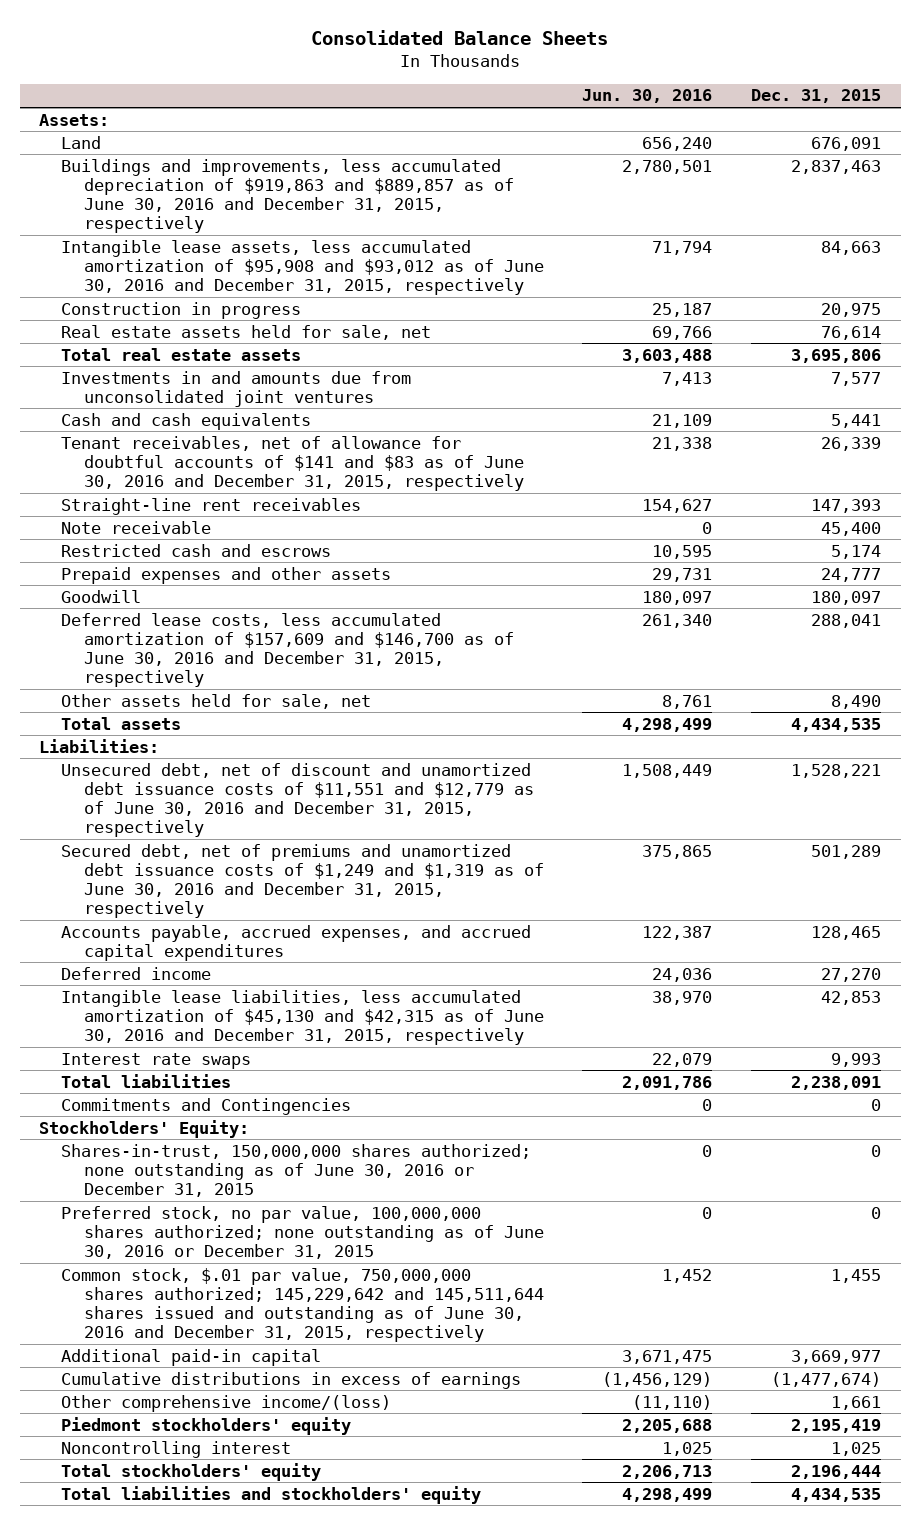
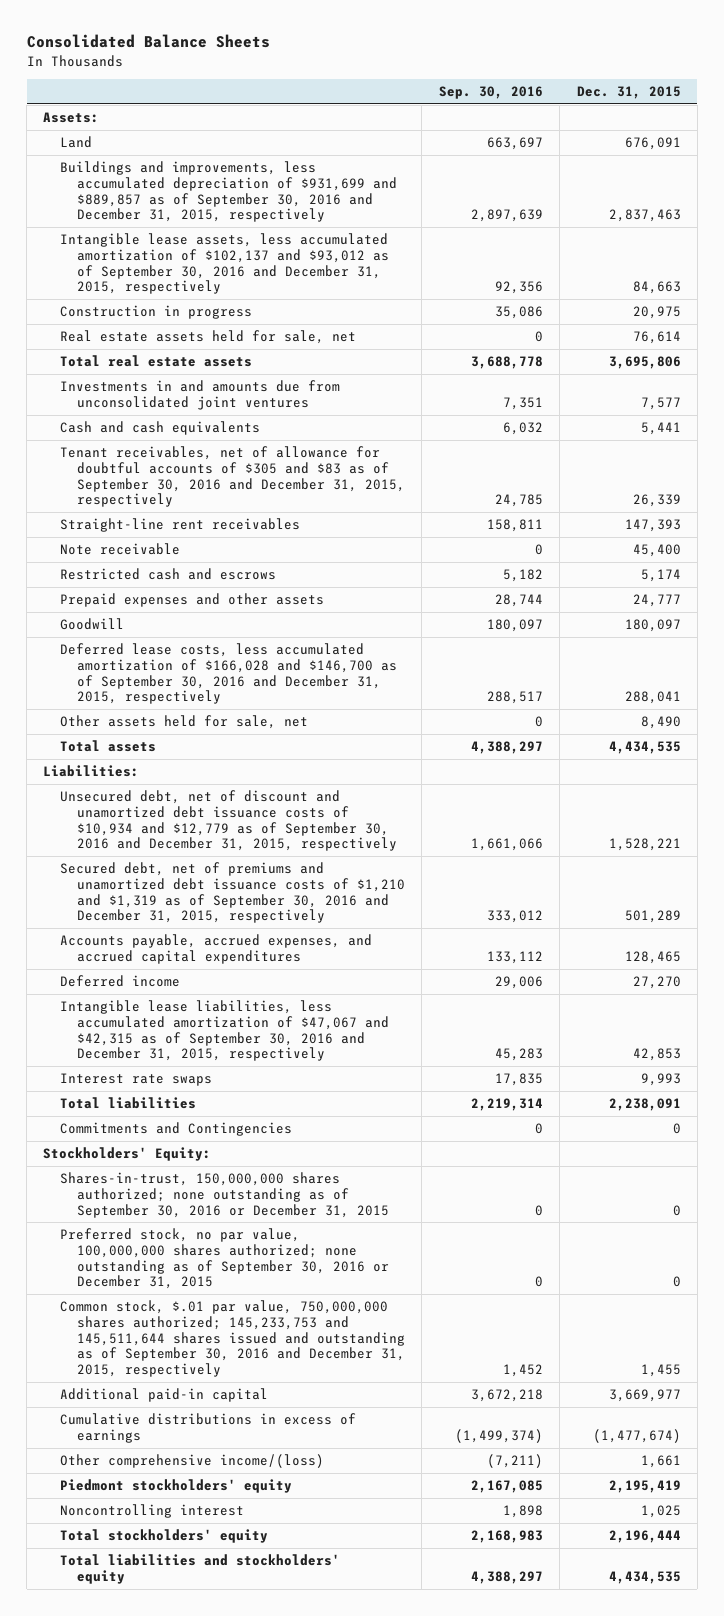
[582,89,713,104] Jun. 30, 2016 -> none
none -> [438,86,543,100] Sep. 30, 2016
[61,158,514,234] Buildings and improvements, less accumulated depreciation of $919,863 and $889,857 as of June 30, 2016 and December 31, 2015, respectively -> [60,161,398,223] Buildings and improvements, less accumulated depreciation of $931,699 and $889,857 as of September 30, 2016 and December 31, 2015, respectively
[61,239,544,296] Intangible lease assets, less accumulated amortization of $95,908 and $93,012 as of June 30, 2016 and December 31, 2015, respectively -> [60,233,390,295] Intangible lease assets, less accumulated amortization of $102,137 and $93,012 as of September 30, 2016 and December 31, 2015, respectively
[61,435,524,492] Tenant receivables, net of allowance for doubtful accounts of $141 and $83 as of June 30, 2016 and December 31, 2015, respectively -> [60,446,406,508] Tenant receivables, net of allowance for doubtful accounts of $305 and $83 as of September 30, 2016 and December 31, 2015, respectively
[61,612,514,688] Deferred lease costs, less accumulated amortization of $157,609 and $146,700 as of June 30, 2016 and December 31, 2015, respectively -> [60,643,398,705] Deferred lease costs, less accumulated amortization of $166,028 and $146,700 as of September 30, 2016 and December 31, 2015, respectively
[61,762,534,838] Unsecured debt, net of discount and unamortized debt issuance costs of $11,551 and $12,779 as of June 30, 2016 and December 31, 2015, respectively -> [60,790,398,852] Unsecured debt, net of discount and unamortized debt issuance costs of $10,934 and $12,779 as of September 30, 2016 and December 31, 2015, respectively
[61,843,544,919] Secured debt, net of premiums and unamortized debt issuance costs of $1,249 and $1,319 as of June 30, 2016 and December 31, 2015, respectively -> [60,862,406,924] Secured debt, net of premiums and unamortized debt issuance costs of $1,210 and $1,319 as of September 30, 2016 and December 31, 2015, respectively
[61,989,544,1046] Intangible lease liabilities, less accumulated amortization of $45,130 and $42,315 as of June 30, 2016 and December 31, 2015, respectively -> [60,1000,390,1062] Intangible lease liabilities, less accumulated amortization of $47,067 and $42,315 as of September 30, 2016 and December 31, 2015, respectively
[61,1143,532,1198] Shares-in-trust, 150,000,000 shares authorized; none outstanding as of June 30, 2016 or December 31, 2015 -> [60,1172,390,1218] Shares-in-trust, 150,000,000 shares authorized; none outstanding as of September 30, 2016 or December 31, 2015
[61,1205,544,1260] Preferred stock, no par value, 100,000,000 shares authorized; none outstanding as of June 30, 2016 or December 31, 2015 -> [60,1228,390,1290] Preferred stock, no par value, 100,000,000 shares authorized; none outstanding as of September 30, 2016 or December 31, 2015
[61,1267,544,1343] Common stock, $.01 par value, 750,000,000 shares authorized; 145,229,642 and 145,511,644 shares issued and outstanding as of June 30, 2016 and December 31, 2015, respectively -> [60,1300,406,1378] Common stock, $.01 par value, 750,000,000 shares authorized; 145,233,753 and 145,511,644 shares issued and outstanding as of September 30, 2016 and December 31, 2015, respectively

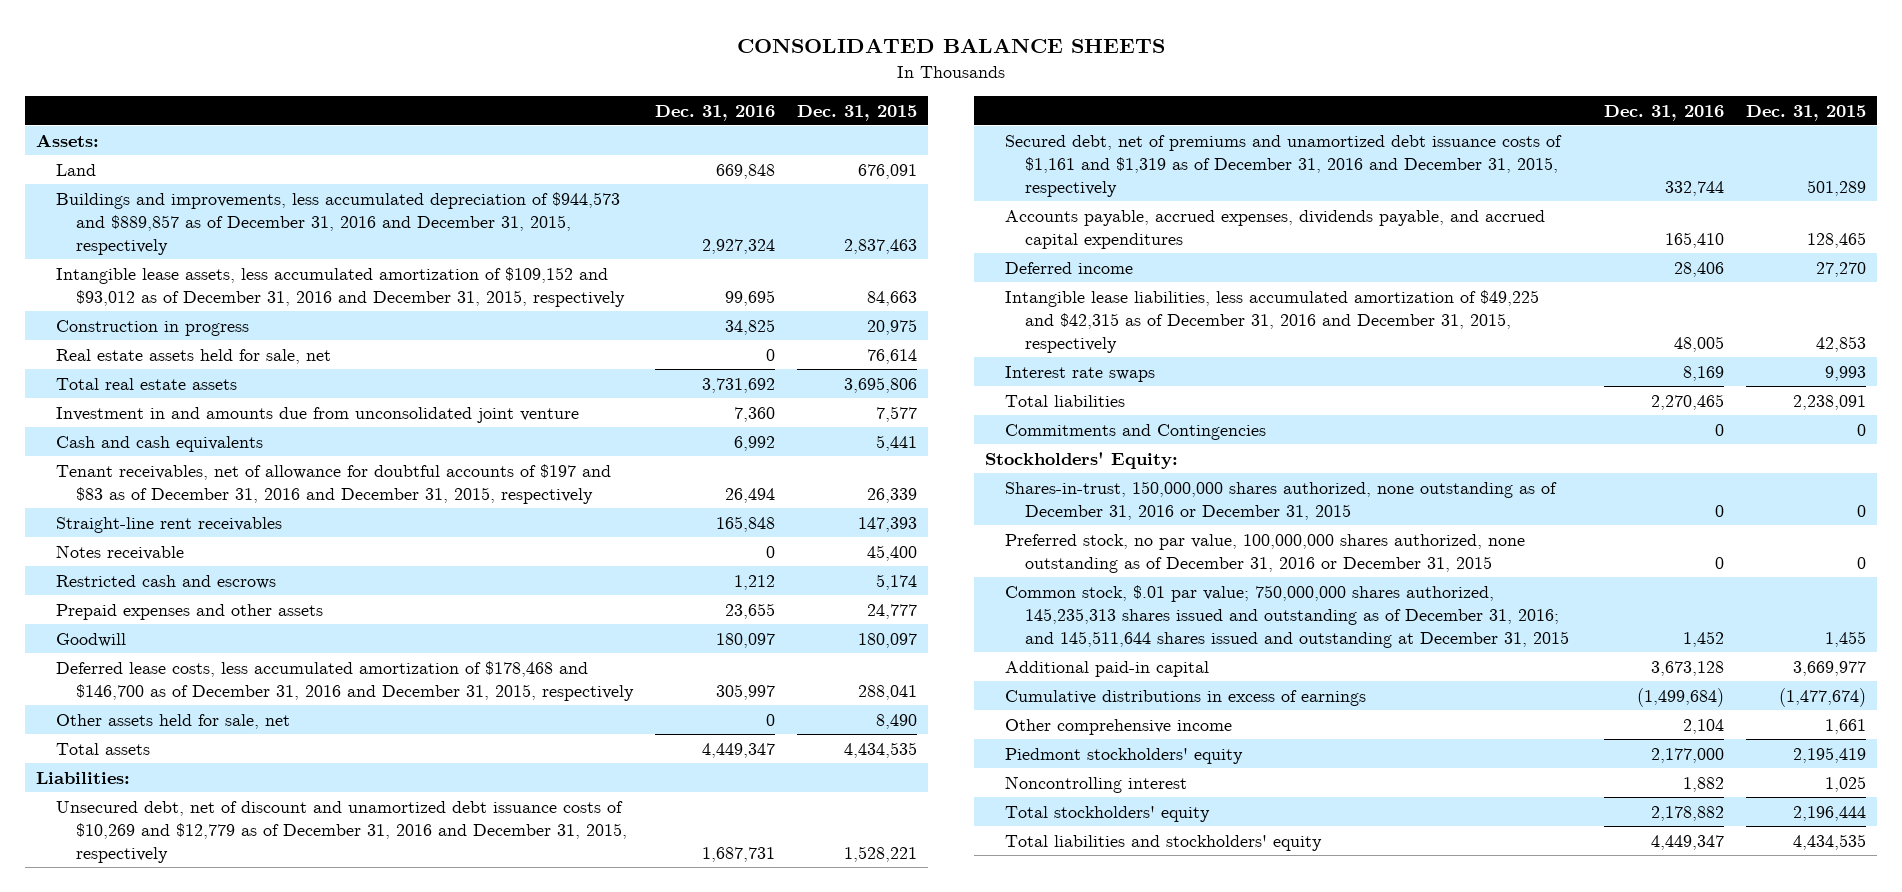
[26,34,270,49] Consolidated Balance Sheets -> [737,38,1166,54] CONSOLIDATED BALANCE SHEETS
[438,86,543,100] Sep. 30, 2016 -> none
none -> [655,104,776,121] Dec. 31, 2016
[60,161,398,223] Buildings and improvements, less accumulated depreciation of $931,699 and $889,857 as of September 30, 2016 and December 31, 2015, respectively -> [55,191,620,255] Buildings and improvements, less accumulated depreciation of $944,573 and $889,857 as of December 31, 2016 and December 31, 2015, respectively
[60,233,390,295] Intangible lease assets, less accumulated amortization of $102,137 and $93,012 as of September 30, 2016 and December 31, 2015, respectively -> [55,266,625,307] Intangible lease assets, less accumulated amortization of $109,152 and $93,012 as of December 31, 2016 and December 31, 2015, respectively
[60,380,341,410] Investments in and amounts due from unconsolidated joint ventures -> [55,406,579,423] Investment in and amounts due from unconsolidated joint venture
[60,446,406,508] Tenant receivables, net of allowance for doubtful accounts of $305 and $83 as of September 30, 2016 and December 31, 2015, respectively -> [55,463,611,504] Tenant receivables, net of allowance for doubtful accounts of $197 and $83 as of December 31, 2016 and December 31, 2015, respectively
[60,543,181,556] Note receivable -> [55,544,184,560] Notes receivable
[60,643,398,705] Deferred lease costs, less accumulated amortization of $166,028 and $146,700 as of September 30, 2016 and December 31, 2015, respectively -> [55,660,634,701] Deferred lease costs, less accumulated amortization of $178,468 and $146,700 as of December 31, 2016 and December 31, 2015, respectively
[60,790,398,852] Unsecured debt, net of discount and unamortized debt issuance costs of $10,934 and $12,779 as of September 30, 2016 and December 31, 2015, respectively -> [55,800,627,863] Unsecured debt, net of discount and unamortized debt issuance costs of $10,269 and $12,779 as of December 31, 2016 and December 31, 2015, respectively
[60,862,406,924] Secured debt, net of premiums and unamortized debt issuance costs of $1,210 and $1,319 as of September 30, 2016 and December 31, 2015, respectively -> [1005,134,1563,197] Secured debt, net of premiums and unamortized debt issuance costs of $1,161 and $1,319 as of December 31, 2016 and December 31, 2015, respectively
[60,934,373,964] Accounts payable, accrued expenses, and accrued capital expenditures -> [1005,209,1546,249] Accounts payable, accrued expenses, dividends payable, and accrued capital expenditures
[60,1000,390,1062] Intangible lease liabilities, less accumulated amortization of $47,067 and $42,315 as of September 30, 2016 and December 31, 2015, respectively -> [1005,289,1540,353] Intangible lease liabilities, less accumulated amortization of $49,225 and $42,315 as of December 31, 2016 and December 31, 2015, respectively
[60,1172,390,1218] Shares-in-trust, 150,000,000 shares authorized; none outstanding as of September 30, 2016 or December 31, 2015 -> [1005,480,1558,520] Shares-in-trust, 150,000,000 shares authorized, none outstanding as of December 31, 2016 or December 31, 2015
[60,1228,390,1290] Preferred stock, no par value, 100,000,000 shares authorized; none outstanding as of September 30, 2016 or December 31, 2015 -> [1005,533,1526,573] Preferred stock, no par value, 100,000,000 shares authorized, none outstanding as of December 31, 2016 or December 31, 2015
[60,1300,406,1378] Common stock, $.01 par value, 750,000,000 shares authorized; 145,233,753 and 145,511,644 shares issued and outstanding as of September 30, 2016 and December 31, 2015, respectively -> [1005,584,1570,648] Common stock, $.01 par value; 750,000,000 shares authorized, 145,235,313 shares issued and outstanding as of December 31, 2016; and 145,511,644 shares issued and outstanding at December 31, 2015
[60,1454,325,1469] Other comprehensive income/(loss) -> [1005,718,1233,735] Other comprehensive income

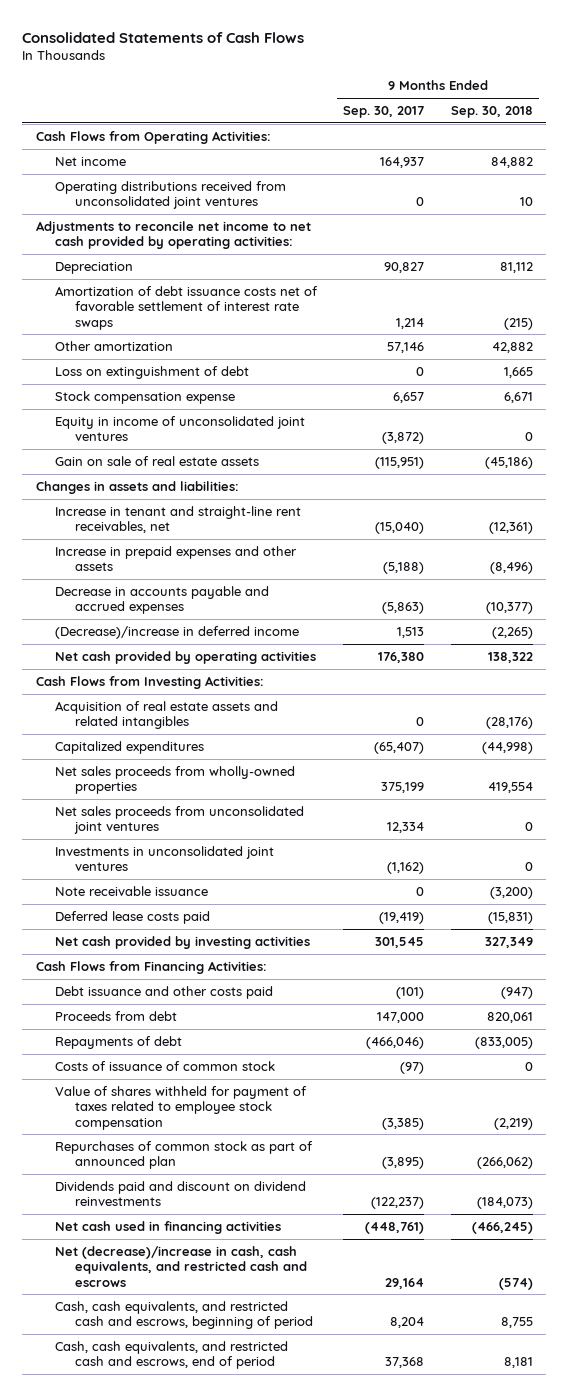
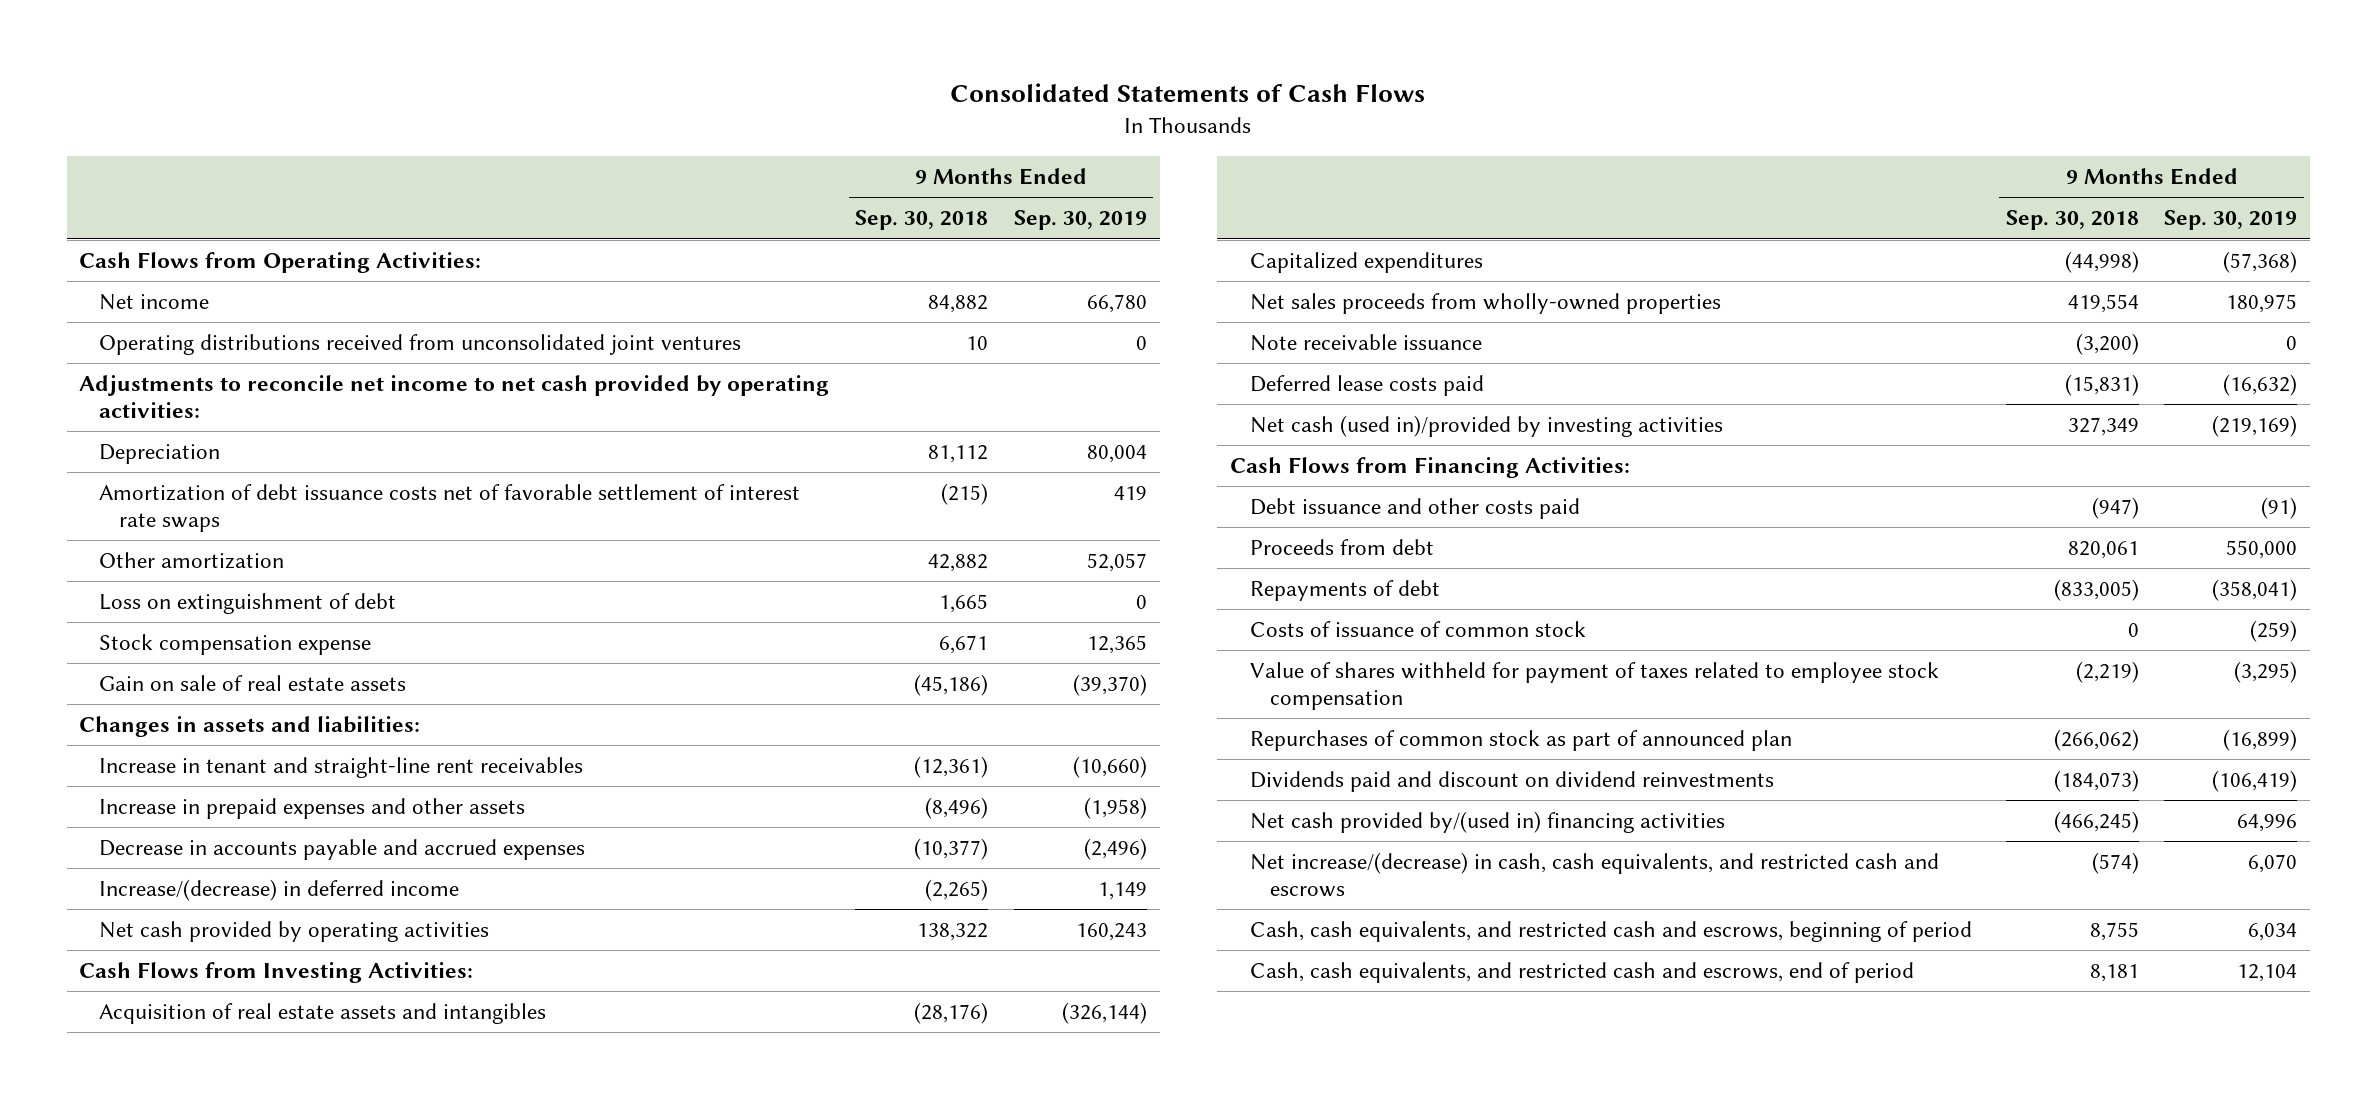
[343,106,425,119] Sep. 30, 2017 -> none
none -> [1013,210,1147,231] Sep. 30, 2019
[55,415,306,442] Equity in income of unconsolidated joint ventures -> none
[55,505,302,534] Increase in tenant and straight-line rent receivables, net -> [99,757,584,779] Increase in tenant and straight-line rent receivables
[55,625,300,639] (Decrease)/increase in deferred income -> [99,879,460,902] Increase/(decrease) in deferred income
[55,700,279,730] Acquisition of real estate assets and related intangibles -> [99,1003,547,1025] Acquisition of real estate assets and intangibles
[55,805,305,835] Net sales proceeds from unconsolidated joint ventures -> none
[55,845,275,872] Investments in unconsolidated joint ventures -> none
[55,935,311,949] Net cash provided by investing activities -> [1249,415,1723,438] Net cash (used in)/provided by investing activities
[55,1220,282,1234] Net cash used in financing activities -> [1249,811,1725,834] Net cash provided by/(used in) financing activities
[55,1245,307,1287] Net (decrease)/increase in cash, cash equivalents, and restricted cash and escrows -> [1249,852,1939,898] Net increase/(decrease) in cash, cash equivalents, and restricted cash and escrows

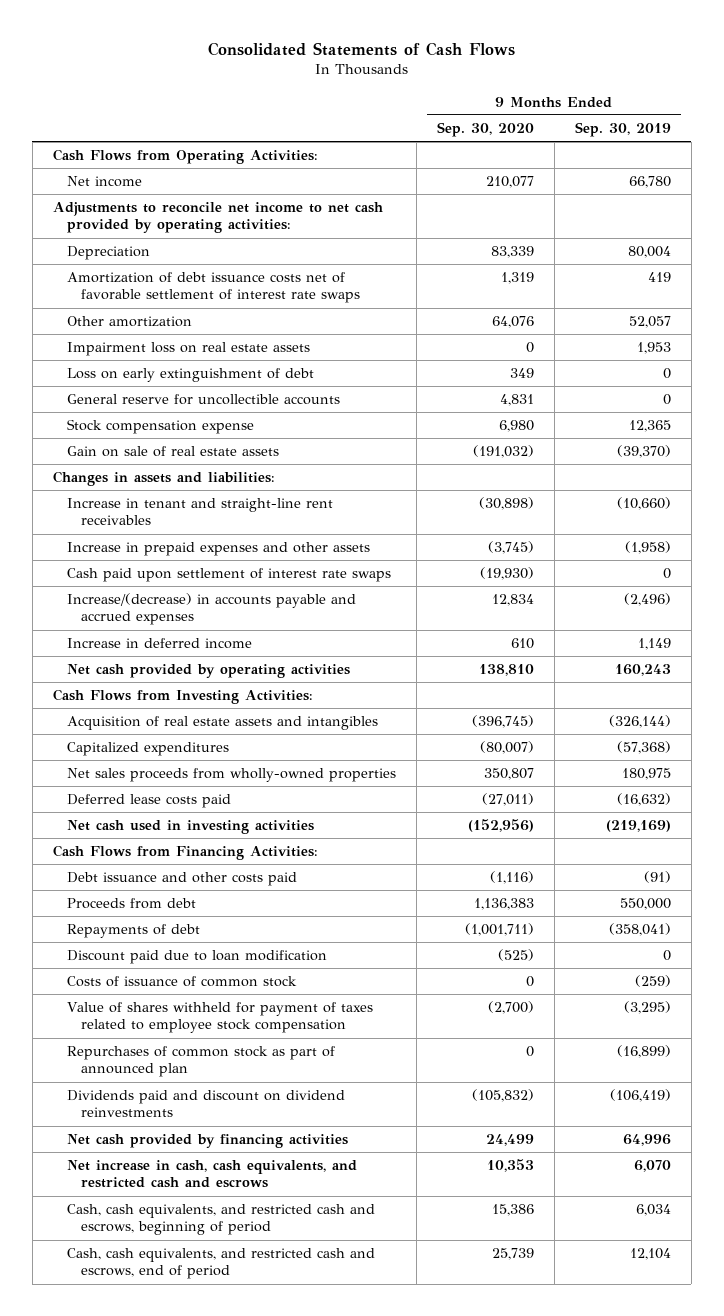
[855,210,989,231] Sep. 30, 2018 -> none
none -> [436,122,534,138] Sep. 30, 2020
[99,334,742,356] Operating distributions received from unconsolidated joint ventures -> none
none -> [66,342,310,357] Impairment loss on real estate assets
[99,593,397,615] Loss on extinguishment of debt -> [66,368,314,383] Loss on early extinguishment of debt
none -> [66,394,340,406] General reserve for uncollectible accounts
none -> [66,568,391,583] Cash paid upon settlement of interest rate swaps
[99,839,586,861] Decrease in accounts payable and accrued expenses -> [66,593,356,626] Increase/(decrease) in accounts payable and accrued expenses
[99,879,460,902] Increase/(decrease) in deferred income -> [66,638,252,650] Increase in deferred income
[1249,334,1482,352] Note receivable issuance -> none
[1249,415,1723,438] Net cash (used in)/provided by investing activities -> [66,820,314,835] Net cash used in investing activities
none -> [66,950,327,965] Discount paid due to loan modification
[1249,811,1725,834] Net cash provided by/(used in) financing activities -> [66,1134,348,1149] Net cash provided by financing activities
[1249,852,1939,898] Net increase/(decrease) in cash, cash equivalents, and restricted cash and escrows -> [66,1160,357,1189] Net increase in cash, cash equivalents, and restricted cash and escrows

